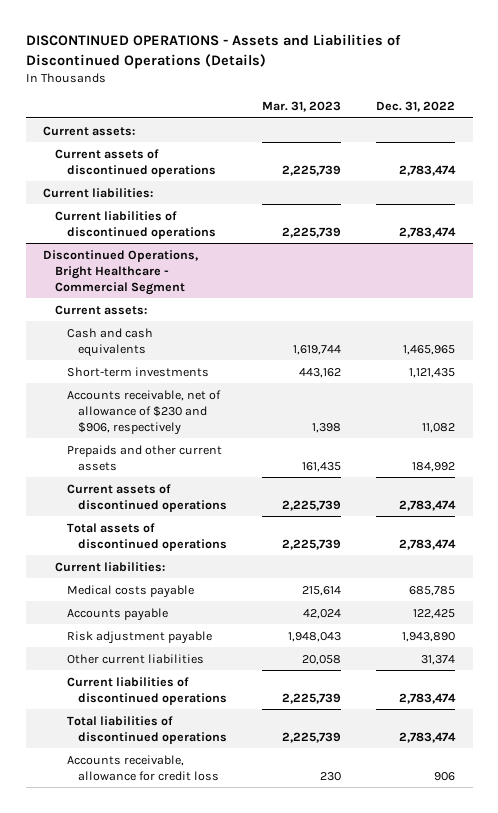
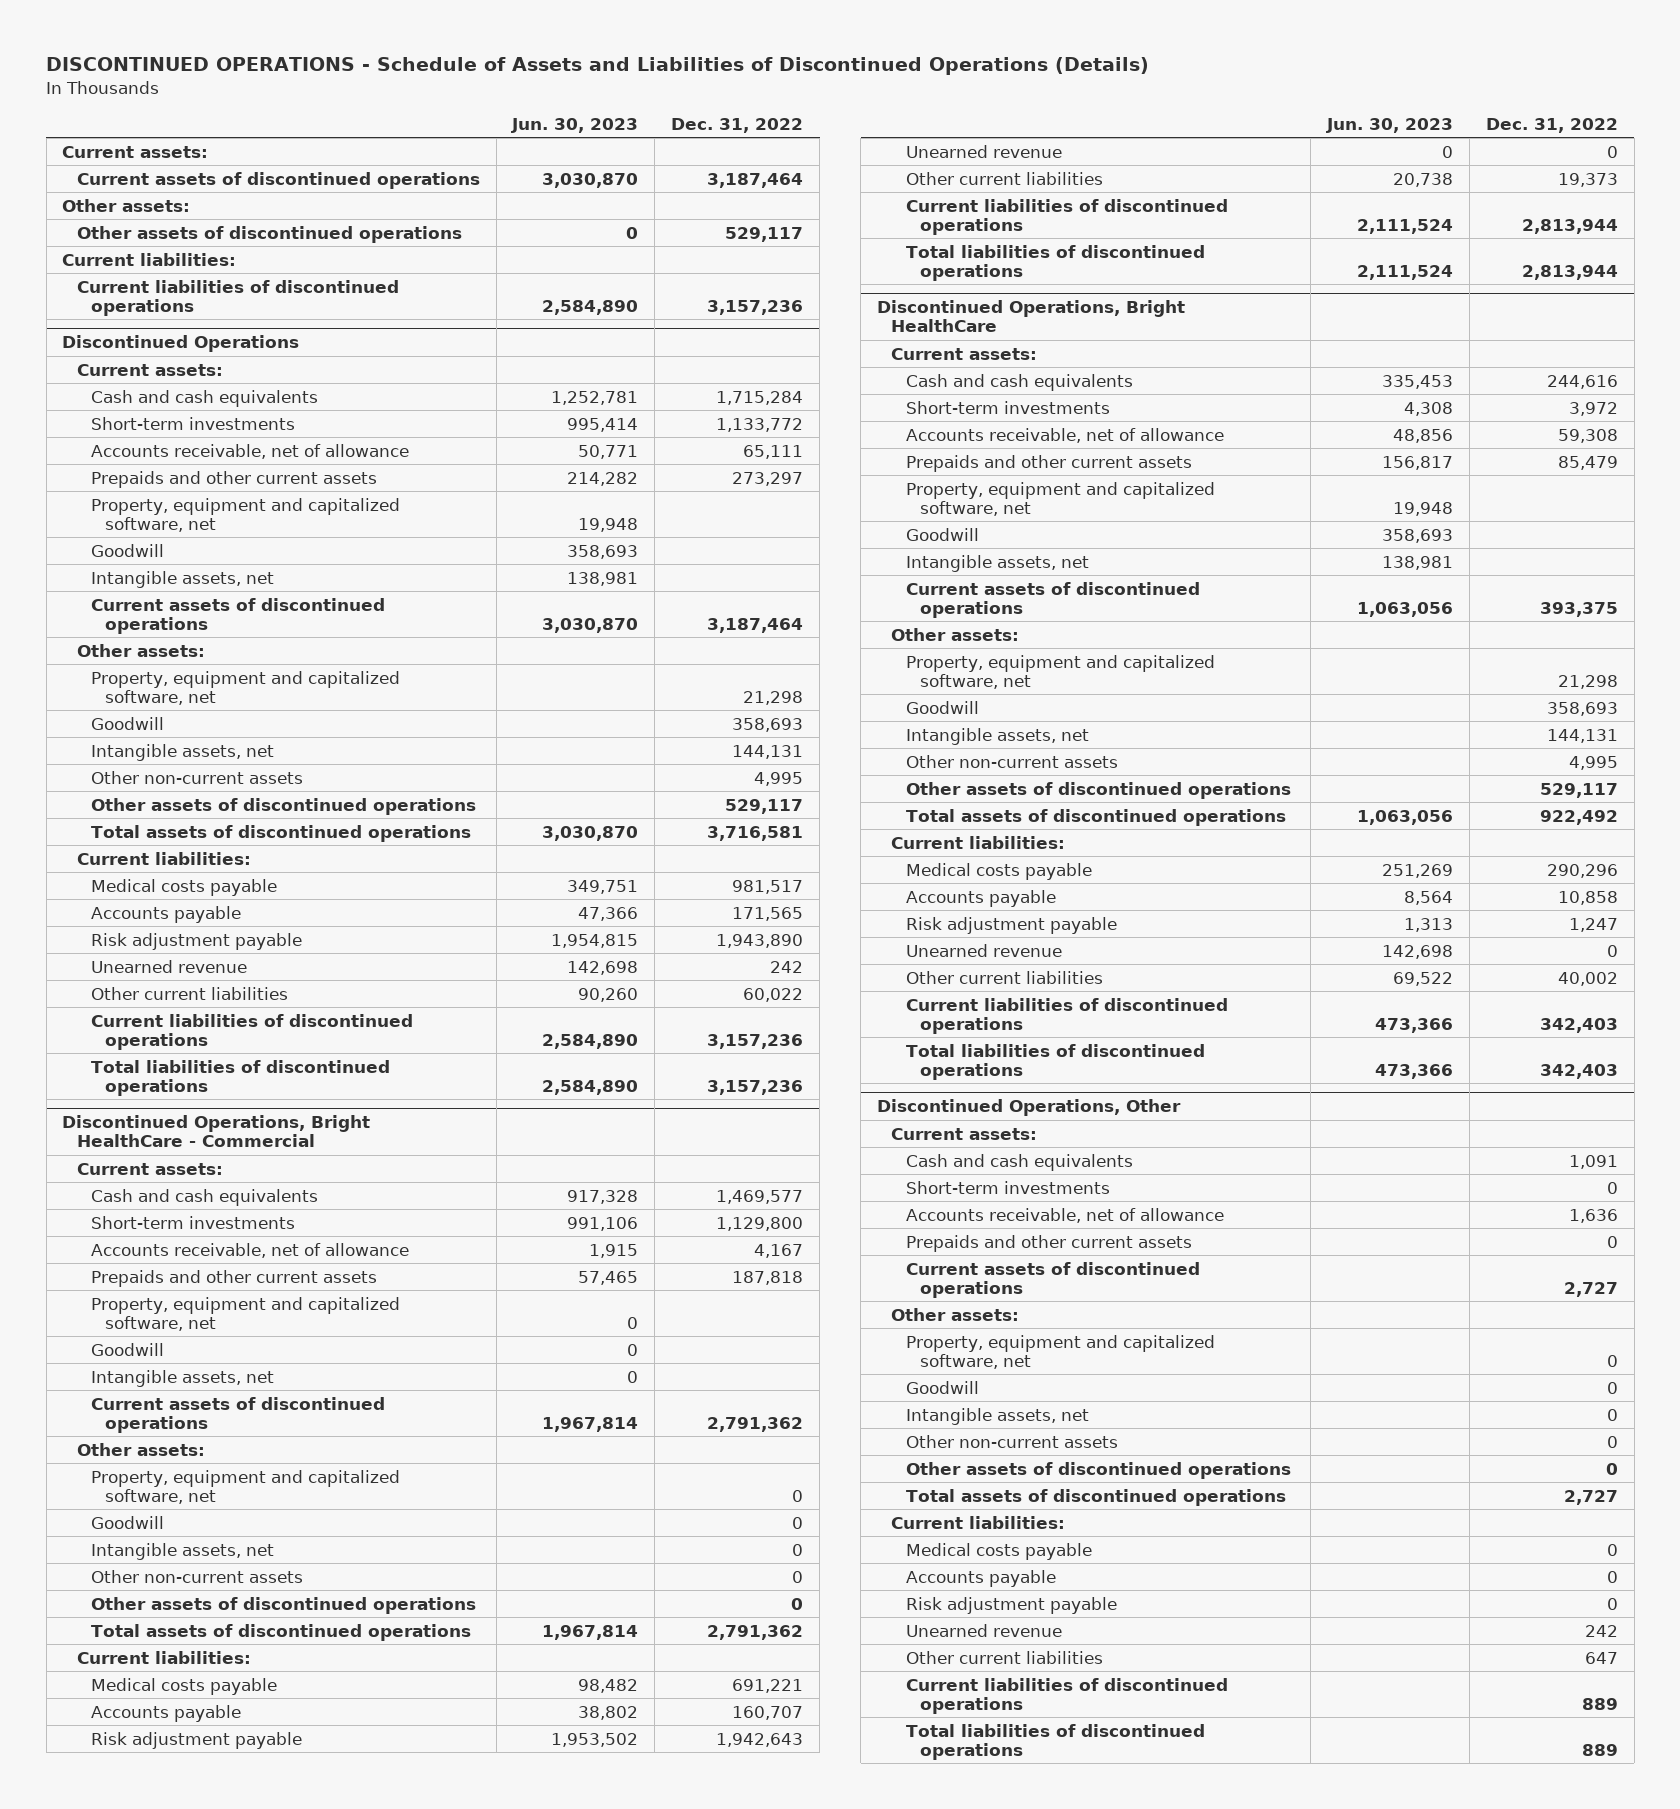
[25,34,401,70] DISCONTINUED OPERATIONS - Assets and Liabilities of Discontinued Operations (Details) -> [46,57,1150,76] DISCONTINUED OPERATIONS - Schedule of Assets and Liabilities of Discontinued Operations (Details)
[262,101,342,113] Mar. 31, 2023 -> none
none -> [511,117,639,133] Jun. 30, 2023
[399,164,457,176] 2,783,474 -> [707,172,804,188] 3,187,464
none -> [62,198,191,212] Other assets:
none -> [76,225,462,243] Other assets of discontinued operations
[43,249,199,295] Discontinued Operations, Bright Healthcare - Commercial Segment -> none
[399,226,457,238] 2,783,474 -> [707,299,804,315] 3,157,236
none -> [62,335,300,353] Discontinued Operations
[403,344,456,355] 1,465,965 -> [716,390,804,405] 1,715,284
[409,367,456,378] 1,121,435 -> [716,417,804,432] 1,133,772
[66,389,221,435] Accounts receivable, net of allowance of $230 and $906, respectively -> [91,443,410,459] Accounts receivable, net of allowance
[422,422,456,433] 11,082 -> [743,444,804,459] 65,111
[412,461,456,472] 184,992 -> [732,471,804,486] 273,297
none -> [91,497,401,532] Property, equipment and capitalized software, net
none -> [91,543,165,557] Goodwill
none -> [91,570,275,588] Intangible assets, net
[399,499,457,511] 2,783,474 -> [707,617,804,633] 3,187,464
none -> [76,643,205,657] Other assets:
none -> [91,670,401,705] Property, equipment and capitalized software, net
none -> [91,716,165,730] Goodwill
none -> [91,743,275,761] Intangible assets, net
none -> [91,770,304,784] Other non-current assets
none -> [91,797,477,815] Other assets of discontinued operations
[399,538,457,550] 2,783,474 -> [707,825,804,841] 3,716,581
[409,585,456,596] 685,785 -> [732,879,804,894] 981,517
[413,608,456,619] 122,425 -> [732,906,804,921] 171,565
[66,754,220,781] Accounts receivable, allowance for credit loss -> none
none -> [91,959,248,973] Unearned revenue
[421,654,456,665] 31,374 -> [743,987,804,1002] 60,022
[399,692,457,704] 2,783,474 -> [707,1033,804,1049] 3,157,236
[399,731,457,743] 2,783,474 -> [707,1079,804,1095] 3,157,236
none -> [62,1115,371,1148] Discontinued Operations, Bright HealthCare - Commercial
none -> [76,1162,223,1175] Current assets:
none -> [91,1188,319,1206] Cash and cash equivalents
none -> [91,1215,296,1229] Short-term investments
none -> [91,1242,410,1258] Accounts receivable, net of allowance
none -> [91,1269,378,1287] Prepaids and other current assets
none -> [91,1296,401,1331] Property, equipment and capitalized software, net
none -> [91,1342,165,1356] Goodwill
none -> [91,1369,275,1387] Intangible assets, net
none -> [91,1396,386,1433] Current assets of discontinued operations
none -> [76,1442,205,1456] Other assets:
none -> [91,1469,401,1504] Property, equipment and capitalized software, net
none -> [91,1515,165,1529] Goodwill
none -> [91,1542,275,1560] Intangible assets, net
none -> [91,1569,304,1583] Other non-current assets
none -> [91,1596,477,1614] Other assets of discontinued operations
none -> [91,1623,472,1641] Total assets of discontinued operations
none -> [76,1650,251,1664] Current liabilities:
none -> [91,1677,278,1695] Medical costs payable
none -> [91,1704,242,1722] Accounts payable
none -> [91,1731,303,1749] Risk adjustment payable
none -> [905,144,1062,158] Unearned revenue
none -> [905,171,1103,185] Other current liabilities
none -> [905,198,1228,235] Current liabilities of discontinued operations
none -> [905,244,1205,281] Total liabilities of discontinued operations
none -> [876,300,1185,333] Discontinued Operations, Bright HealthCare
none -> [891,347,1038,360] Current assets:
none -> [905,373,1133,391] Cash and cash equivalents
none -> [905,400,1110,414] Short-term investments
none -> [905,427,1224,443] Accounts receivable, net of allowance
none -> [905,454,1192,472] Prepaids and other current assets
none -> [905,481,1215,516] Property, equipment and capitalized software, net
none -> [905,527,979,541] Goodwill
none -> [905,554,1089,572] Intangible assets, net
none -> [905,581,1200,618] Current assets of discontinued operations
none -> [891,627,1020,641] Other assets:
none -> [905,654,1215,689] Property, equipment and capitalized software, net
none -> [905,700,979,714] Goodwill
none -> [905,727,1089,745] Intangible assets, net
none -> [905,754,1118,768] Other non-current assets
none -> [905,781,1291,799] Other assets of discontinued operations
none -> [905,808,1286,826] Total assets of discontinued operations
none -> [891,835,1066,849] Current liabilities:
none -> [905,862,1092,880] Medical costs payable
none -> [905,889,1056,907] Accounts payable
none -> [905,916,1117,934] Risk adjustment payable
none -> [905,943,1062,957] Unearned revenue
none -> [905,970,1103,984] Other current liabilities
none -> [905,997,1228,1034] Current liabilities of discontinued operations
none -> [905,1043,1205,1080] Total liabilities of discontinued operations
none -> [876,1099,1181,1117] Discontinued Operations, Other
none -> [891,1127,1038,1140] Current assets:
none -> [905,1153,1133,1171] Cash and cash equivalents
none -> [905,1180,1110,1194] Short-term investments
none -> [905,1207,1224,1223] Accounts receivable, net of allowance
none -> [905,1234,1192,1252] Prepaids and other current assets
none -> [905,1261,1200,1298] Current assets of discontinued operations
none -> [891,1307,1020,1321] Other assets:
none -> [905,1334,1215,1369] Property, equipment and capitalized software, net
none -> [905,1380,979,1394] Goodwill
none -> [905,1407,1089,1425] Intangible assets, net
none -> [905,1434,1118,1448] Other non-current assets
none -> [905,1461,1291,1479] Other assets of discontinued operations
none -> [905,1488,1286,1506] Total assets of discontinued operations
none -> [891,1515,1066,1529] Current liabilities:
none -> [905,1542,1092,1560] Medical costs payable
none -> [905,1569,1056,1587] Accounts payable
none -> [905,1596,1117,1614] Risk adjustment payable
none -> [905,1623,1062,1637] Unearned revenue
none -> [905,1650,1103,1664] Other current liabilities
none -> [905,1677,1228,1714] Current liabilities of discontinued operations
none -> [905,1723,1205,1760] Total liabilities of discontinued operations

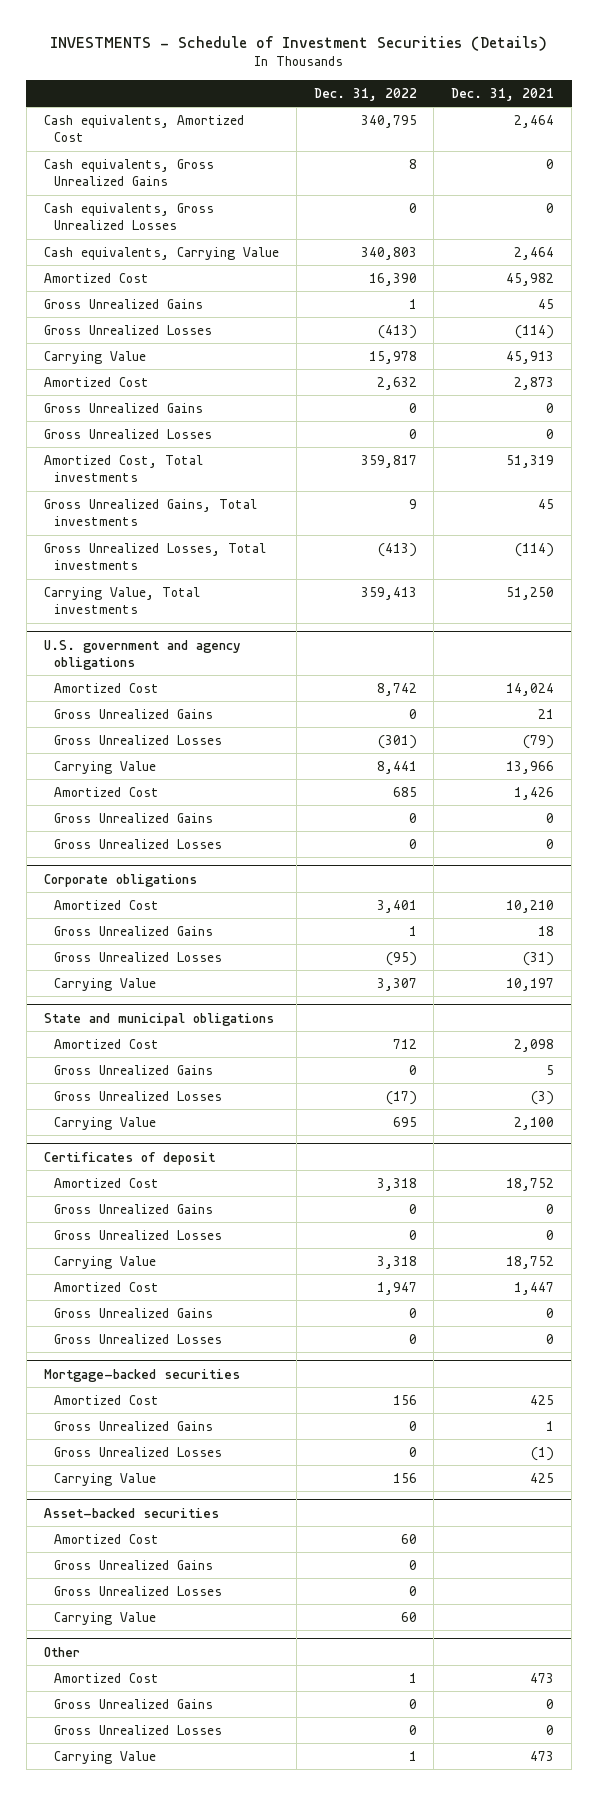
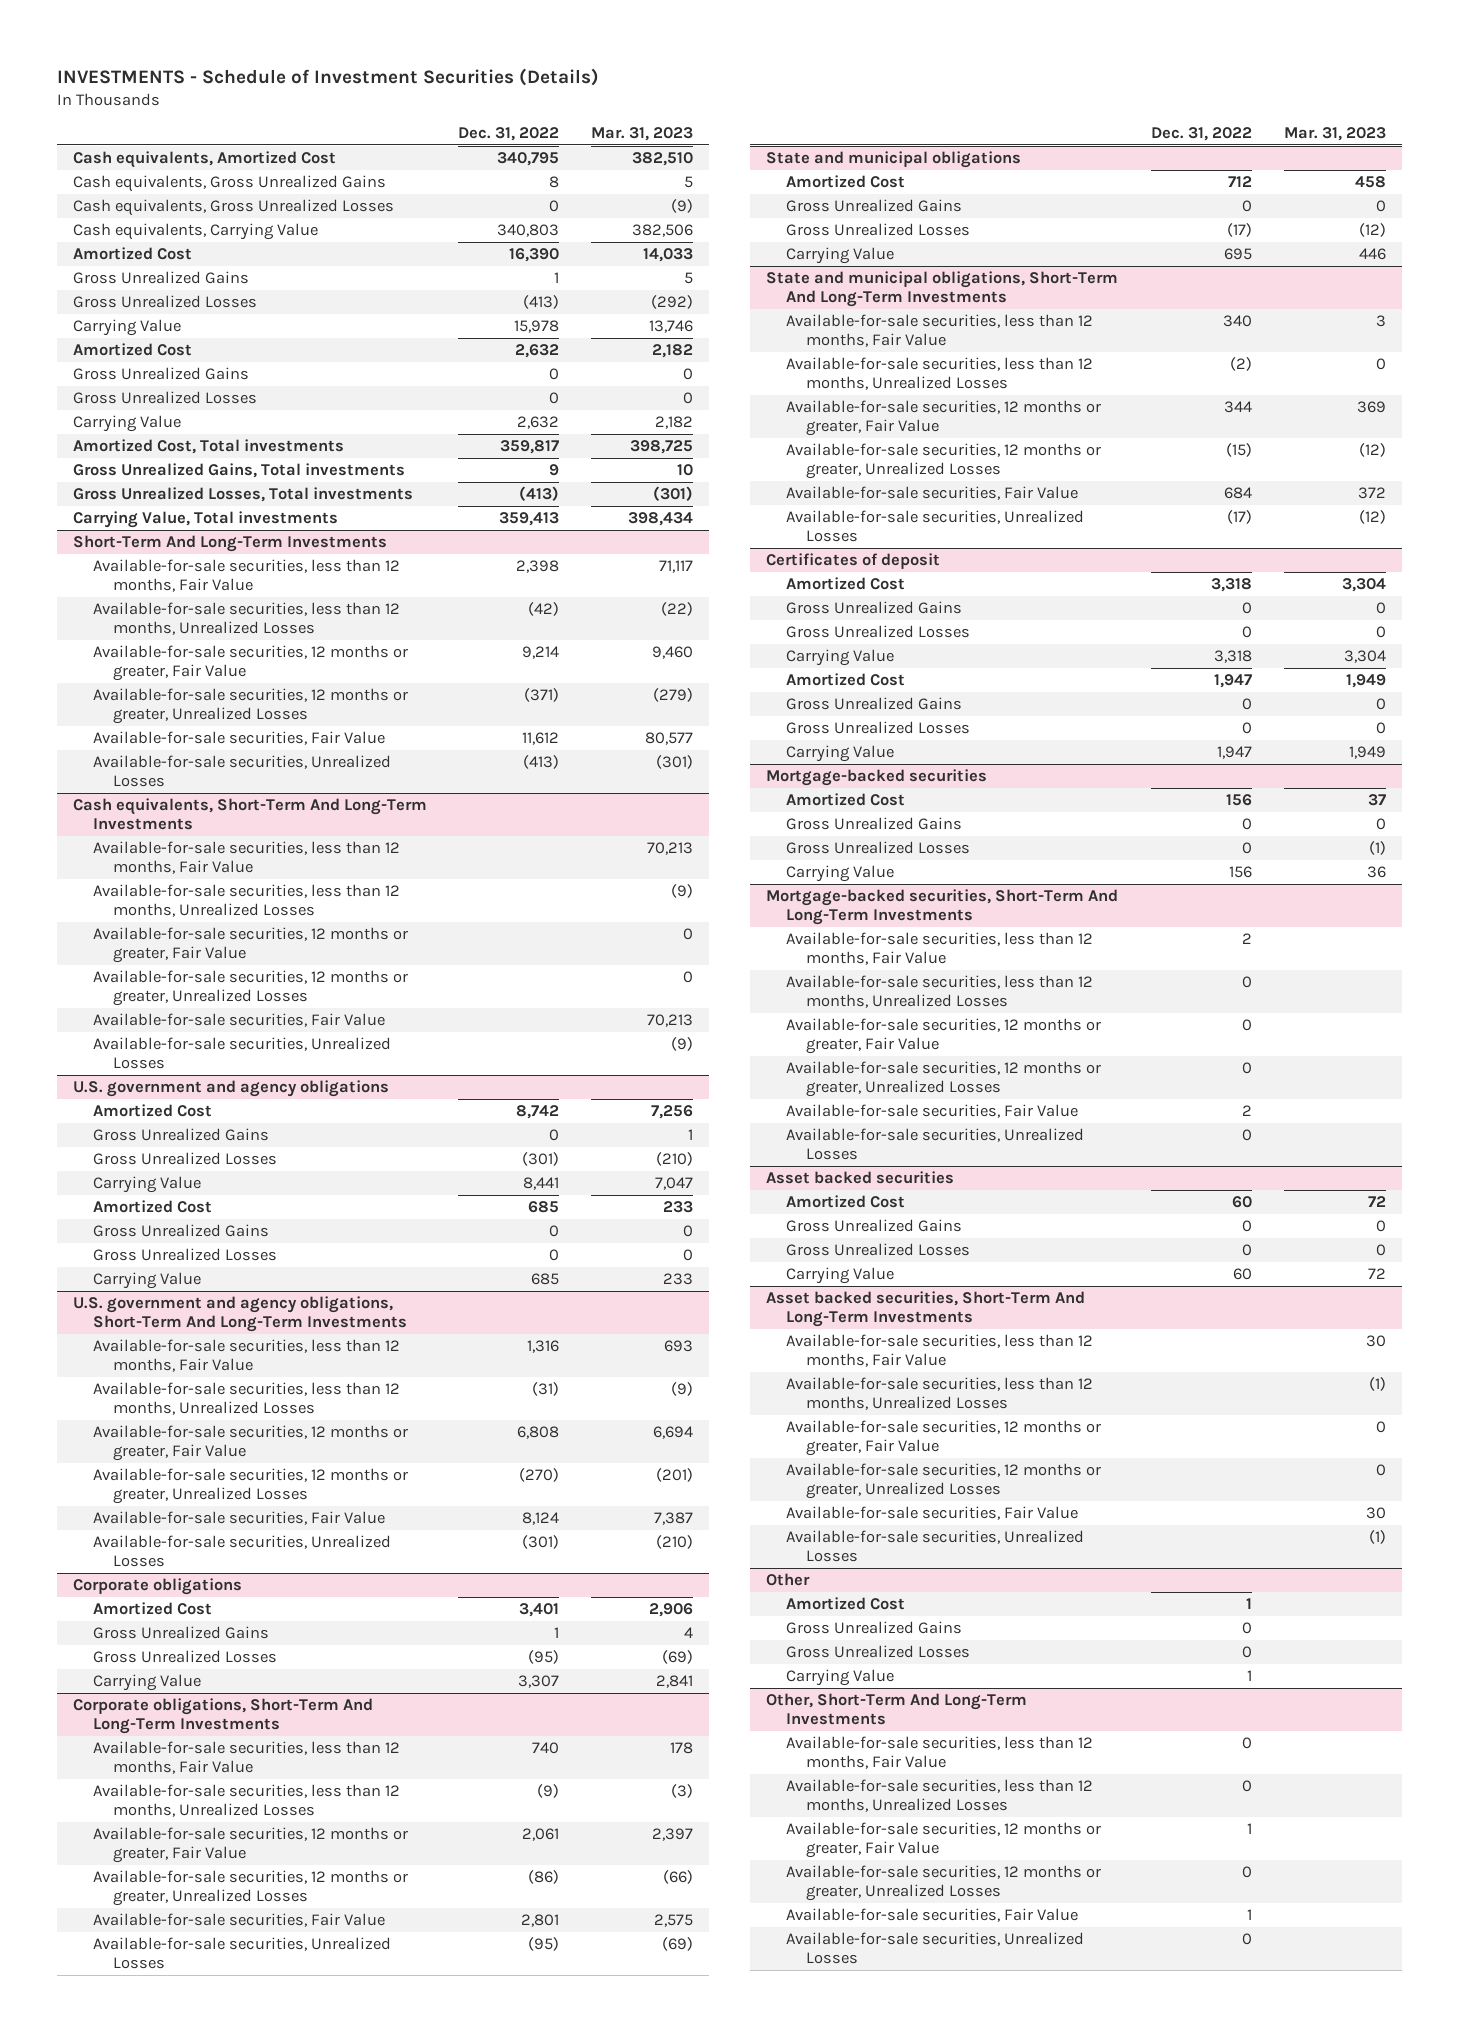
[451,87,555,101] Dec. 31, 2021 -> none
none -> [591,127,694,142] Mar. 31, 2023
none -> [72,415,181,433] Carrying Value
none -> [72,535,387,553] Short-Term And Long-Term Investments
none -> [92,559,400,593] Available-for-sale securities, less than 12 months, Fair Value
none -> [92,602,400,636] Available-for-sale securities, less than 12 months, Unrealized Losses
none -> [92,645,408,682] Available-for-sale securities, 12 months or greater, Fair Value
none -> [92,688,408,725] Available-for-sale securities, 12 months or greater, Unrealized Losses
none -> [92,731,385,746] Available-for-sale securities, Fair Value
none -> [92,755,391,788] Available-for-sale securities, Unrealized Losses
none -> [72,798,427,831] Cash equivalents, Short-Term And Long-Term Investments
none -> [92,841,400,875] Available-for-sale securities, less than 12 months, Fair Value
none -> [92,884,400,918] Available-for-sale securities, less than 12 months, Unrealized Losses
none -> [92,927,408,964] Available-for-sale securities, 12 months or greater, Fair Value
none -> [92,970,408,1007] Available-for-sale securities, 12 months or greater, Unrealized Losses
none -> [92,1013,385,1028] Available-for-sale securities, Fair Value
none -> [92,1037,391,1070] Available-for-sale securities, Unrealized Losses
none -> [92,1272,201,1290] Carrying Value
none -> [72,1296,407,1333] U.S. government and agency obligations, Short-Term And Long-Term Investments
none -> [92,1339,400,1373] Available-for-sale securities, less than 12 months, Fair Value
none -> [92,1382,400,1416] Available-for-sale securities, less than 12 months, Unrealized Losses
none -> [92,1425,408,1462] Available-for-sale securities, 12 months or greater, Fair Value
none -> [92,1468,408,1505] Available-for-sale securities, 12 months or greater, Unrealized Losses
none -> [92,1511,385,1526] Available-for-sale securities, Fair Value
none -> [92,1535,391,1568] Available-for-sale securities, Unrealized Losses
none -> [72,1698,373,1735] Corporate obligations, Short-Term And Long-Term Investments
none -> [92,1741,400,1775] Available-for-sale securities, less than 12 months, Fair Value
none -> [92,1784,400,1818] Available-for-sale securities, less than 12 months, Unrealized Losses
none -> [92,1827,408,1864] Available-for-sale securities, 12 months or greater, Fair Value
none -> [92,1870,408,1907] Available-for-sale securities, 12 months or greater, Unrealized Losses
none -> [92,1913,385,1928] Available-for-sale securities, Fair Value
none -> [92,1937,391,1970] Available-for-sale securities, Unrealized Losses
none -> [765,271,1118,308] State and municipal obligations, Short-Term And Long-Term Investments
none -> [785,314,1093,348] Available-for-sale securities, less than 12 months, Fair Value
none -> [785,357,1093,391] Available-for-sale securities, less than 12 months, Unrealized Losses
none -> [785,400,1101,437] Available-for-sale securities, 12 months or greater, Fair Value
none -> [785,443,1101,480] Available-for-sale securities, 12 months or greater, Unrealized Losses
none -> [785,486,1078,501] Available-for-sale securities, Fair Value
none -> [785,510,1084,543] Available-for-sale securities, Unrealized Losses
none -> [785,745,894,763] Carrying Value
none -> [765,889,1118,926] Mortgage-backed securities, Short-Term And Long-Term Investments
none -> [785,932,1093,966] Available-for-sale securities, less than 12 months, Fair Value
none -> [785,975,1093,1009] Available-for-sale securities, less than 12 months, Unrealized Losses
none -> [785,1018,1101,1055] Available-for-sale securities, 12 months or greater, Fair Value
none -> [785,1061,1101,1098] Available-for-sale securities, 12 months or greater, Unrealized Losses
none -> [785,1104,1078,1119] Available-for-sale securities, Fair Value
none -> [785,1128,1084,1161] Available-for-sale securities, Unrealized Losses
[43,1507,219,1518] Asset-backed securities -> [765,1171,954,1185] Asset backed securities
none -> [765,1291,1085,1328] Asset backed securities, Short-Term And Long-Term Investments
none -> [785,1334,1093,1368] Available-for-sale securities, less than 12 months, Fair Value
none -> [785,1377,1093,1411] Available-for-sale securities, less than 12 months, Unrealized Losses
none -> [785,1420,1101,1457] Available-for-sale securities, 12 months or greater, Fair Value
none -> [785,1463,1101,1500] Available-for-sale securities, 12 months or greater, Unrealized Losses
none -> [785,1506,1078,1521] Available-for-sale securities, Fair Value
none -> [785,1530,1084,1563] Available-for-sale securities, Unrealized Losses
none -> [765,1693,1027,1726] Other, Short-Term And Long-Term Investments
none -> [785,1736,1093,1770] Available-for-sale securities, less than 12 months, Fair Value
none -> [785,1779,1093,1813] Available-for-sale securities, less than 12 months, Unrealized Losses
none -> [785,1822,1101,1859] Available-for-sale securities, 12 months or greater, Fair Value
none -> [785,1865,1101,1902] Available-for-sale securities, 12 months or greater, Unrealized Losses
none -> [785,1908,1078,1923] Available-for-sale securities, Fair Value
none -> [785,1932,1084,1965] Available-for-sale securities, Unrealized Losses

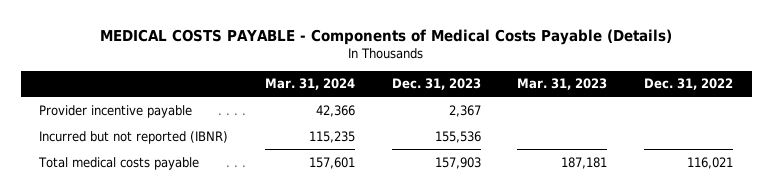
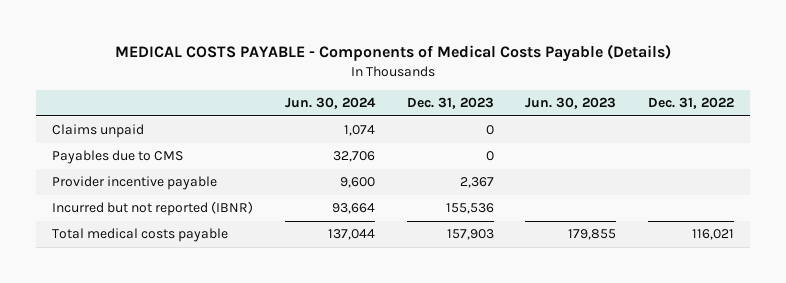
[264,78,355,91] Mar. 31, 2024 -> none
[517,78,608,91] Mar. 31, 2023 -> none
none -> [284,97,376,110] Jun. 30, 2024
none -> [525,97,617,110] Jun. 30, 2023
none -> [51,124,144,139] Claims unpaid
none -> [51,150,183,165] Payables due to CMS

